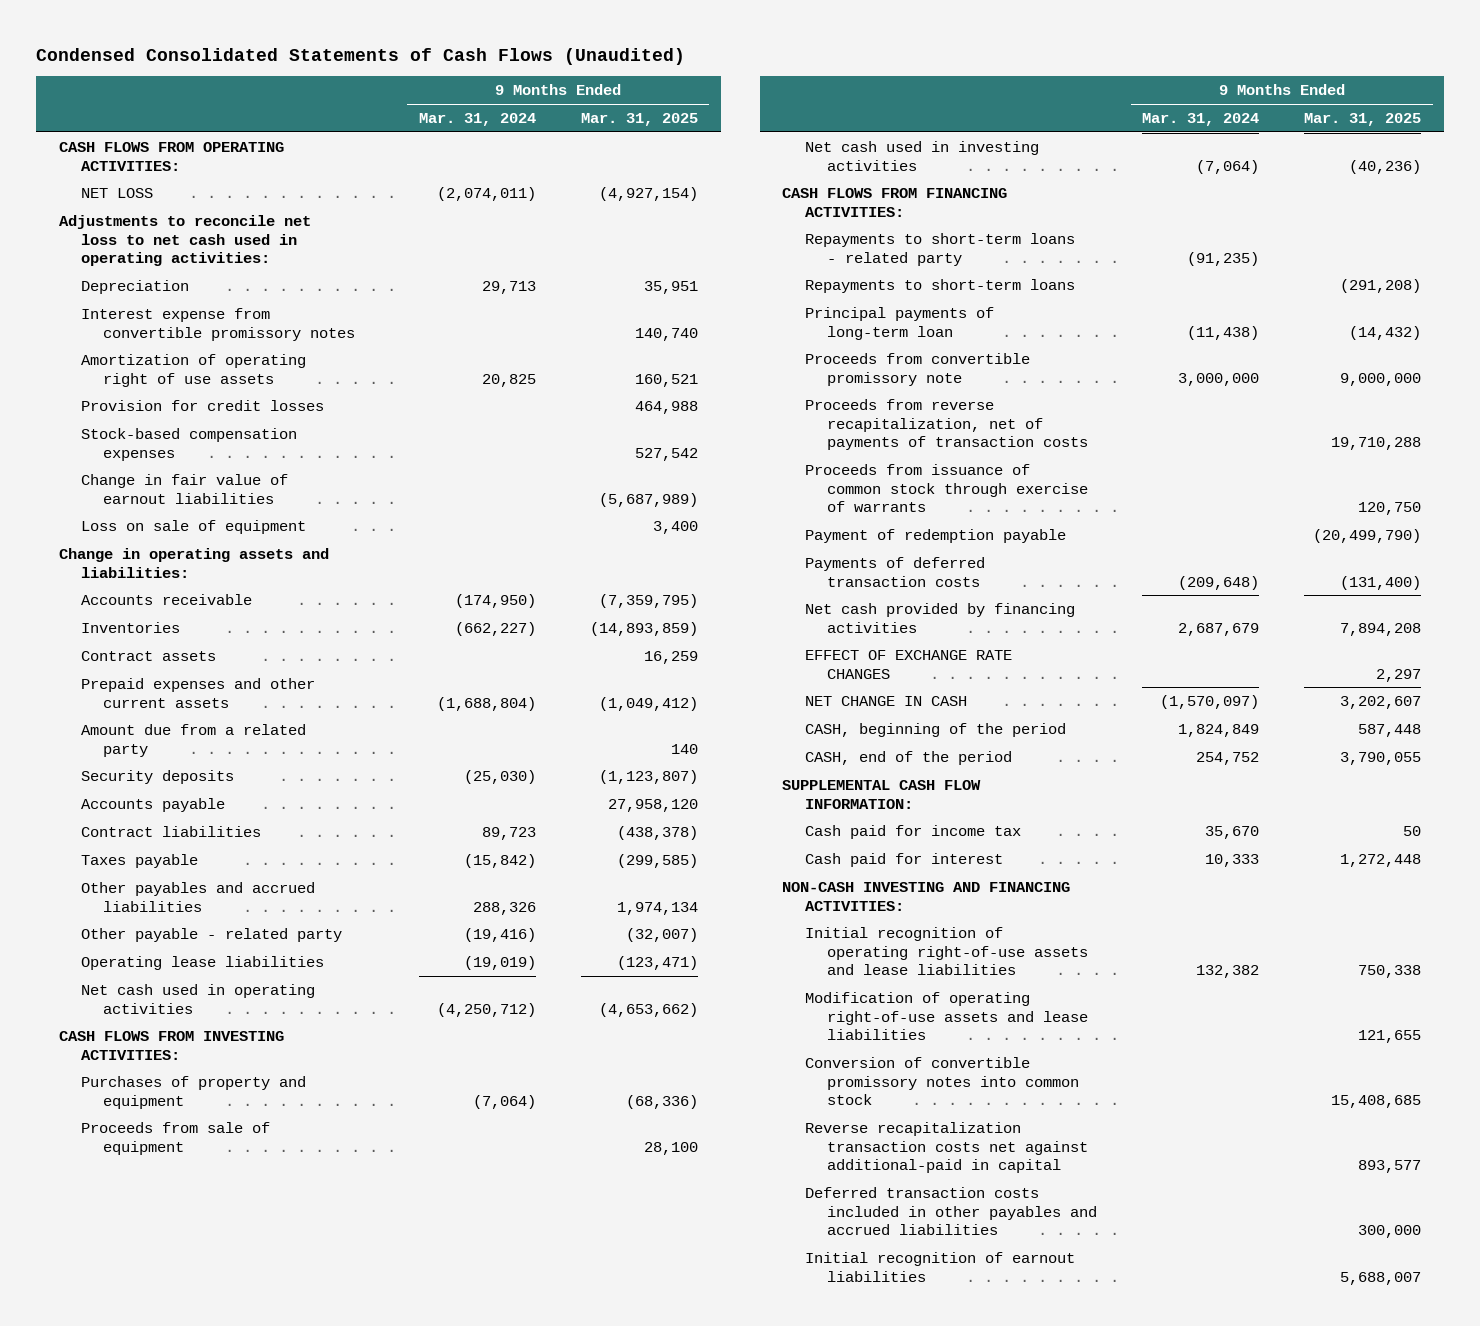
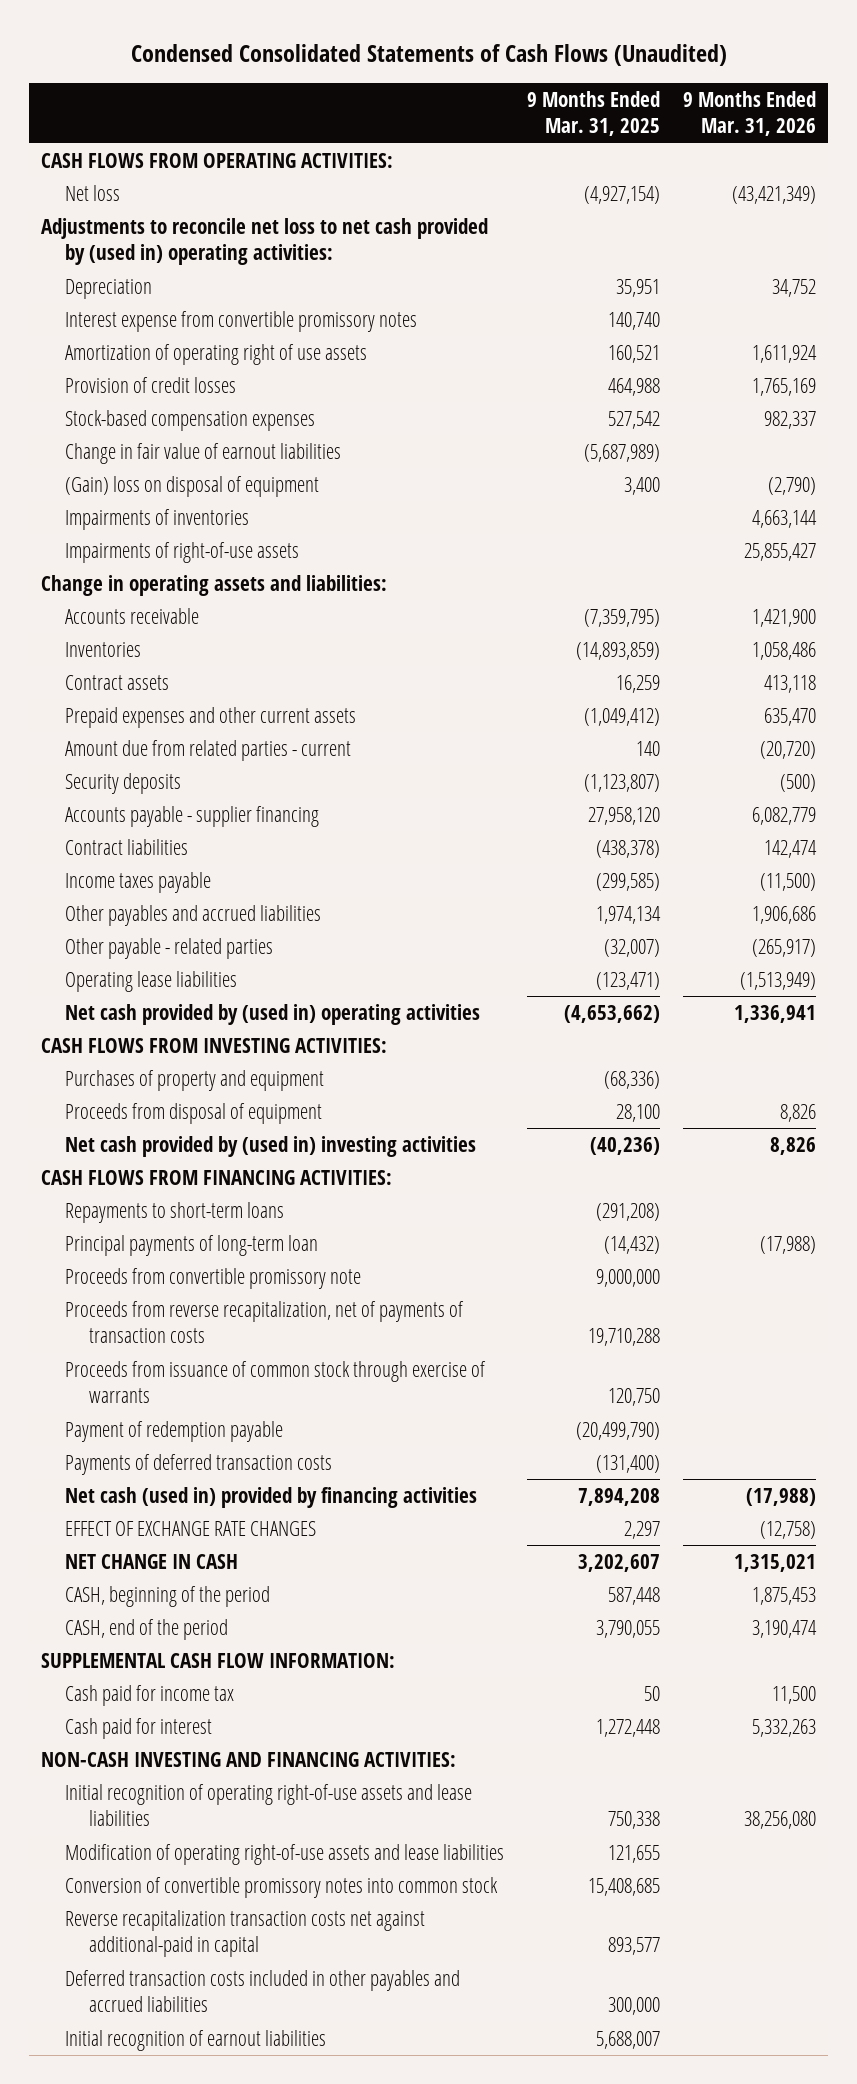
[418,113,536,127] Mar. 31, 2024 -> none
none -> [683,91,817,137] 9 Months Ended Mar. 31, 2026
[81,188,154,199] NET LOSS -> [65,185,121,202] Net loss
[59,215,312,267] Adjustments to reconcile net loss to net cash used in operating activities: -> [40,218,488,266] Adjustments to reconcile net loss to net cash provided by (used in) operating activities:
[81,400,325,412] Provision for credit losses -> [65,377,237,394] Provision of credit losses
[81,520,307,535] Loss on sale of equipment -> [65,476,320,498] (Gain) loss on disposal of equipment
none -> [65,509,250,531] Impairments of inventories
none -> [65,542,300,564] Impairments of right-of-use assets
[81,724,307,757] Amount due from a related party -> [65,740,352,762] Amount due from related parties - current
[81,798,226,813] Accounts payable -> [65,806,320,828] Accounts payable - supplier financing
[81,854,199,869] Taxes payable -> [65,872,212,894] Income taxes payable
[81,928,343,943] Other payable - related party -> [65,938,274,960] Other payable - related parties
[81,984,316,1014] Net cash used in operating activities -> [65,1004,481,1026] Net cash provided by (used in) operating activities
[81,1122,271,1155] Proceeds from sale of equipment -> [65,1103,323,1125] Proceeds from disposal of equipment
[804,141,1039,171] Net cash used in investing activities -> [65,1136,477,1158] Net cash provided by (used in) investing activities
[804,233,1075,266] Repayments to short-term loans - related party -> none
[804,603,1075,633] Net cash provided by financing activities -> [65,1487,478,1509] Net cash (used in) provided by financing activities

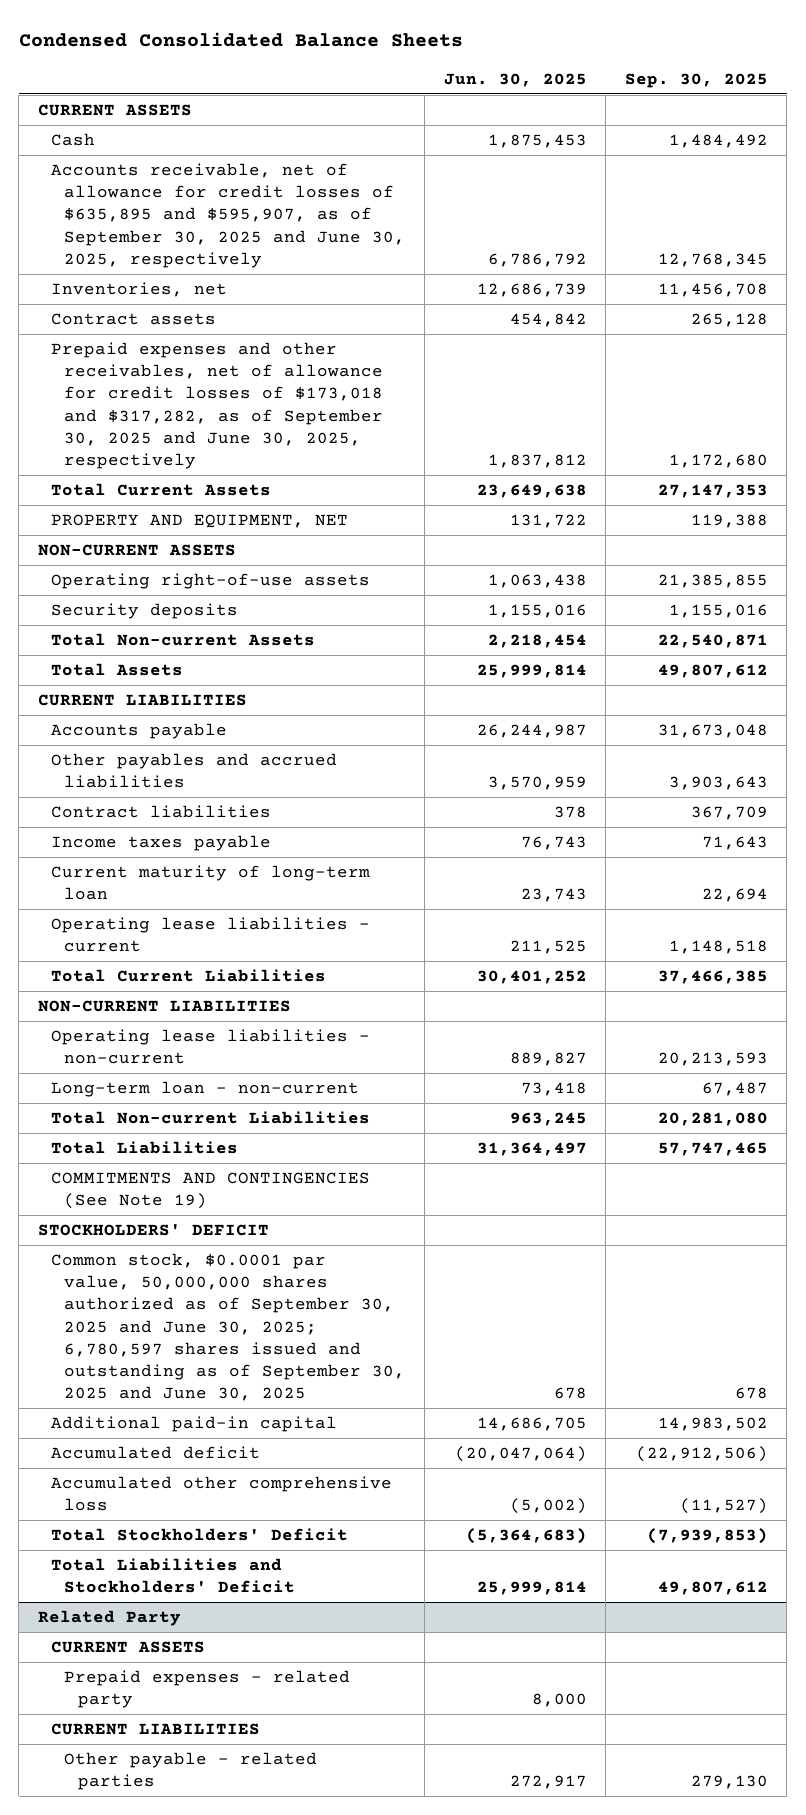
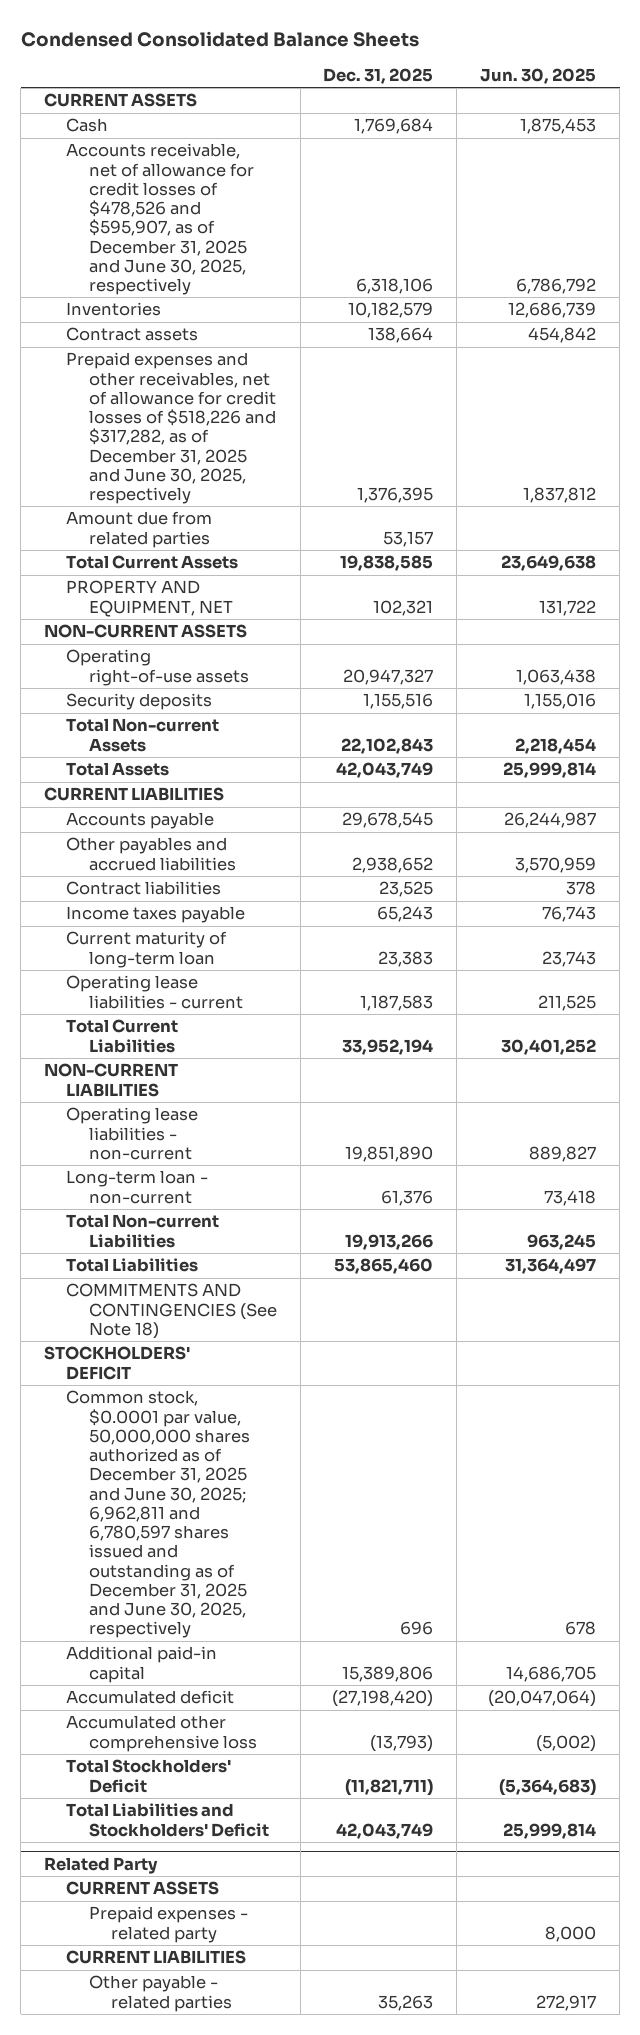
[624,72,768,88] Sep. 30, 2025 -> none
none -> [323,67,434,84] Dec. 31, 2025
[51,163,406,268] Accounts receivable, net of allowance for credit losses of $635,895 and $595,907, as of September 30, 2025 and June 30, 2025, respectively -> [66,143,254,296] Accounts receivable, net of allowance for credit losses of $478,526 and $595,907, as of December 31, 2025 and June 30, 2025, respectively
[51,282,228,298] Inventories, net -> [66,302,162,317] Inventories
[51,342,384,470] Prepaid expenses and other receivables, net of allowance for credit losses of $173,018 and $317,282, as of September 30, 2025 and June 30, 2025, respectively -> [66,352,276,505] Prepaid expenses and other receivables, net of allowance for credit losses of $518,226 and $317,282, as of December 31, 2025 and June 30, 2025, respectively
none -> [66,511,213,548] Amount due from related parties
[51,1172,371,1210] COMMITMENTS AND CONTINGENCIES (See Note 19) -> [66,1283,277,1339] COMMITMENTS AND CONTINGENCIES (See Note 18)
[51,1253,406,1402] Common stock, $0.0001 par value, 50,000,000 shares authorized as of September 30, 2025 and June 30, 2025; 6,780,597 shares issued and outstanding as of September 30, 2025 and June 30, 2025 -> [66,1390,250,1639] Common stock, $0.0001 par value, 50,000,000 shares authorized as of December 31, 2025 and June 30, 2025; 6,962,811 and 6,780,597 shares issued and outstanding as of December 31, 2025 and June 30, 2025, respectively

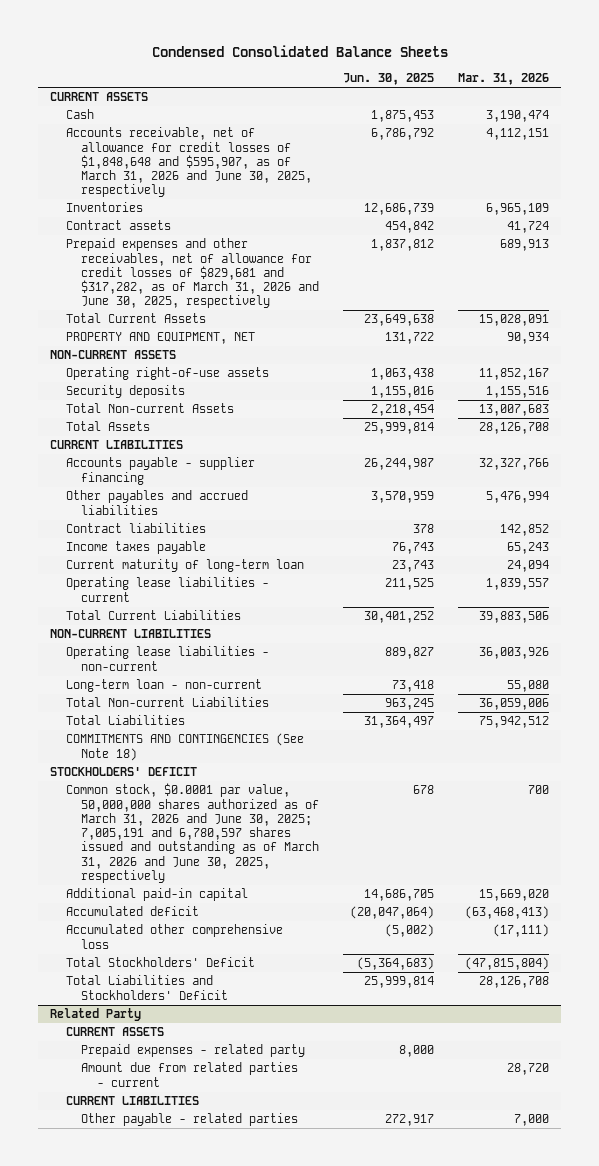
[323,67,434,84] Dec. 31, 2025 -> none
none -> [458,73,550,86] Mar. 31, 2026
[66,143,254,296] Accounts receivable, net of allowance for credit losses of $478,526 and $595,907, as of December 31, 2025 and June 30, 2025, respectively -> [65,127,313,198] Accounts receivable, net of allowance for credit losses of $1,848,648 and $595,907, as of March 31, 2026 and June 30, 2025, respectively
[66,511,213,548] Amount due from related parties -> none
[66,352,276,505] Prepaid expenses and other receivables, net of allowance for credit losses of $518,226 and $317,282, as of December 31, 2025 and June 30, 2025, respectively -> [65,238,320,309] Prepaid expenses and other receivables, net of allowance for credit losses of $829,681 and $317,282, as of March 31, 2026 and June 30, 2025, respectively
[66,812,215,830] Accounts payable -> [65,457,255,485] Accounts payable - supplier financing
[66,1390,250,1639] Common stock, $0.0001 par value, 50,000,000 shares authorized as of December 31, 2025 and June 30, 2025; 6,962,811 and 6,780,597 shares issued and outstanding as of December 31, 2025 and June 30, 2025, respectively -> [65,783,320,883] Common stock, $0.0001 par value, 50,000,000 shares authorized as of March 31, 2026 and June 30, 2025; 7,005,191 and 6,780,597 shares issued and outstanding as of March 31, 2026 and June 30, 2025, respectively
none -> [81,1062,299,1087] Amount due from related parties - current

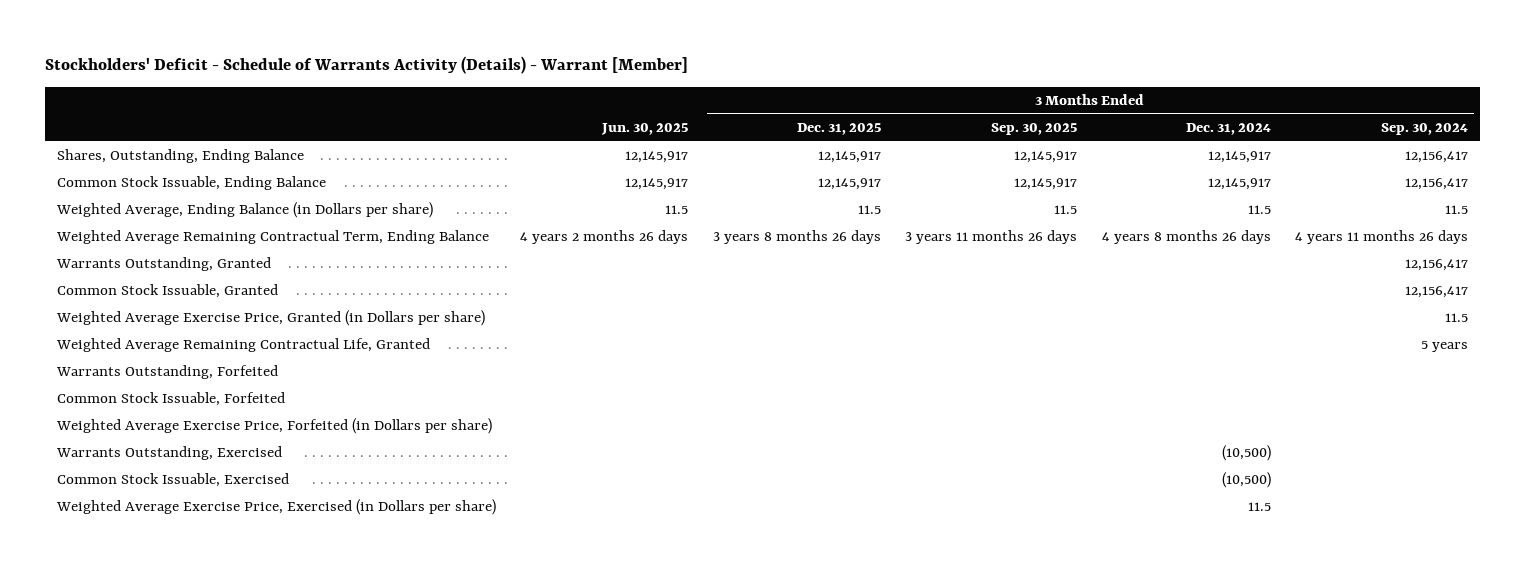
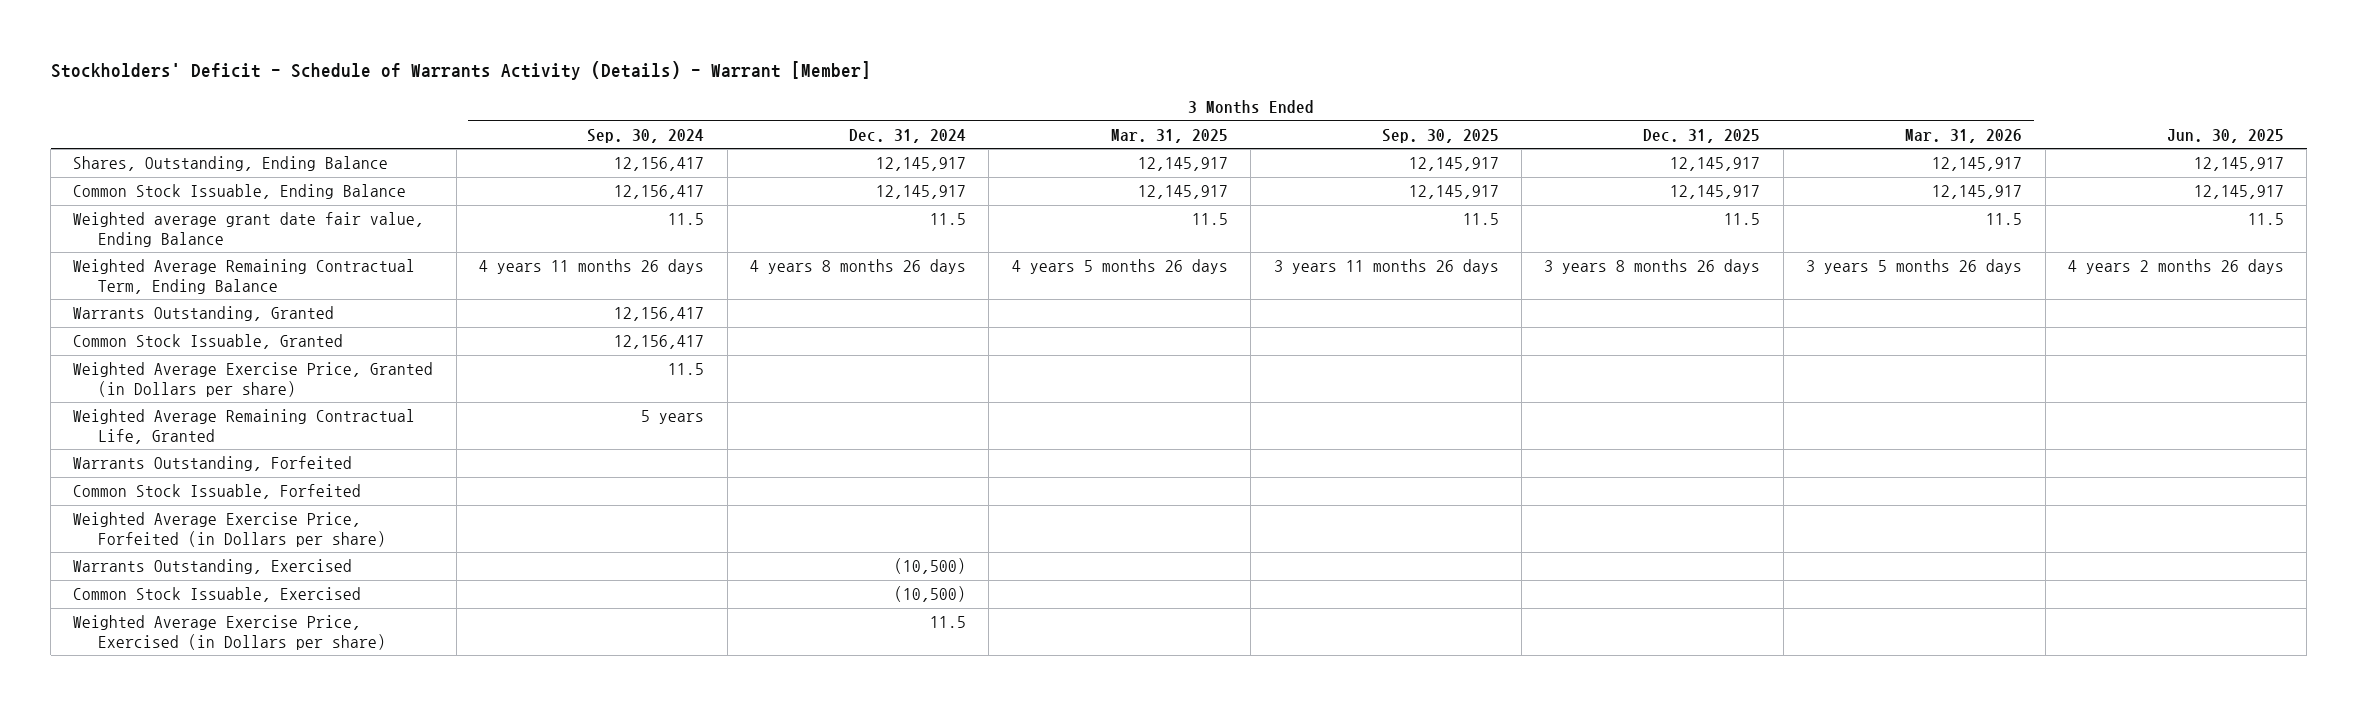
none -> [1110,128,1228,143] Mar. 31, 2025
none -> [1905,128,2023,143] Mar. 31, 2026
[55,202,433,219] Weighted Average, Ending Balance (in Dollars per share) -> [73,212,425,247] Weighted average grant date fair value, Ending Balance

